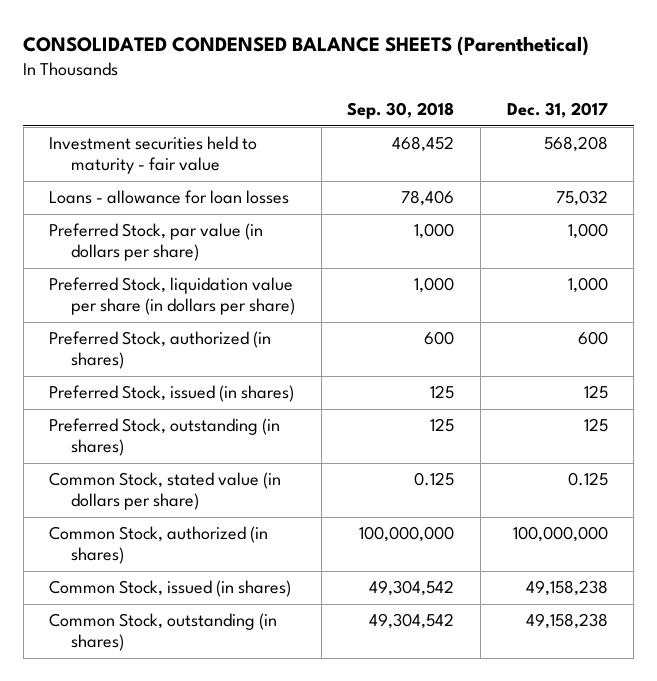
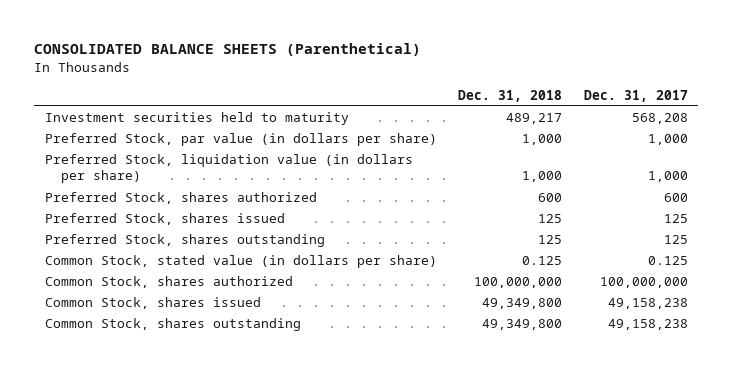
[23,35,590,56] CONSOLIDATED CONDENSED BALANCE SHEETS (Parenthetical) -> [34,43,422,57] CONSOLIDATED BALANCE SHEETS (Parenthetical)
[347,102,455,120] Sep. 30, 2018 -> none
none -> [458,89,563,102] Dec. 31, 2018
[49,190,290,205] Loans - allowance for loan losses -> none
[49,136,258,175] Investment securities held to maturity - fair value -> [45,112,350,126] Investment securities held to maturity
[49,277,295,316] Preferred Stock, liquidation value per share (in dollars per share) -> [45,154,414,184] Preferred Stock, liquidation value (in dollars per share)
[49,331,272,370] Preferred Stock, authorized (in shares) -> [45,192,318,205] Preferred Stock, shares authorized
[49,385,295,403] Preferred Stock, issued (in shares) -> [45,213,286,226] Preferred Stock, shares issued
[49,418,281,457] Preferred Stock, outstanding (in shares) -> [45,234,326,248] Preferred Stock, shares outstanding
[49,526,269,565] Common Stock, authorized (in shares) -> [45,276,294,289] Common Stock, shares authorized
[49,580,292,598] Common Stock, issued (in shares) -> [45,297,262,310] Common Stock, shares issued
[49,613,278,652] Common Stock, outstanding (in shares) -> [45,318,302,332] Common Stock, shares outstanding

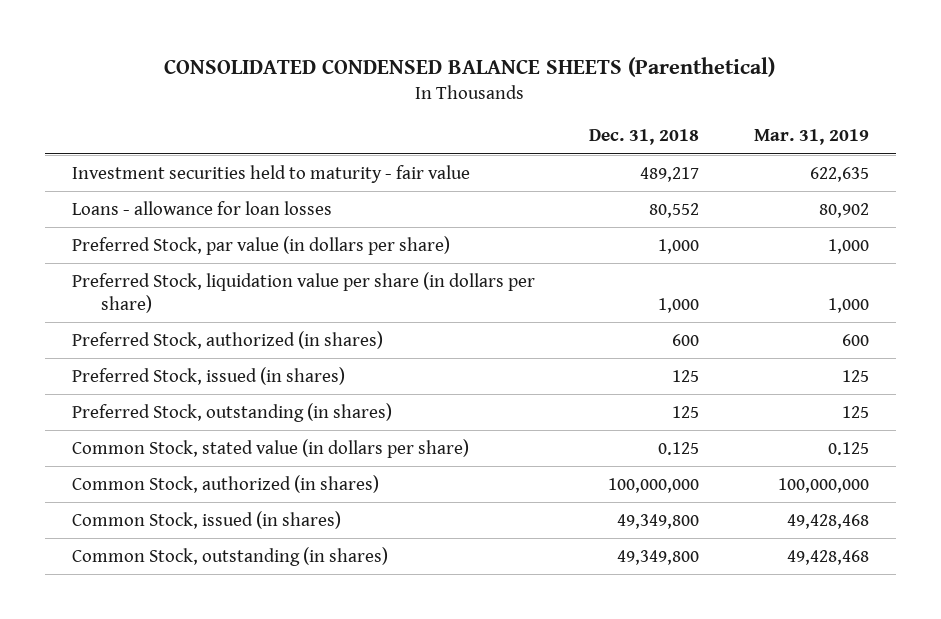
[34,43,422,57] CONSOLIDATED BALANCE SHEETS (Parenthetical) -> [164,56,776,77] CONSOLIDATED CONDENSED BALANCE SHEETS (Parenthetical)
[583,89,688,102] Dec. 31, 2017 -> none
none -> [753,129,869,146] Mar. 31, 2019
[45,112,350,126] Investment securities held to maturity -> [72,164,471,183] Investment securities held to maturity - fair value
none -> [72,200,333,215] Loans - allowance for loan losses
[45,154,414,184] Preferred Stock, liquidation value (in dollars per share) -> [72,271,536,313] Preferred Stock, liquidation value per share (in dollars per share)
[45,192,318,205] Preferred Stock, shares authorized -> [72,330,384,349] Preferred Stock, authorized (in shares)
[45,213,286,226] Preferred Stock, shares issued -> [72,366,346,385] Preferred Stock, issued (in shares)
[45,234,326,248] Preferred Stock, shares outstanding -> [72,402,393,422] Preferred Stock, outstanding (in shares)
[45,276,294,289] Common Stock, shares authorized -> [72,474,380,493] Common Stock, authorized (in shares)
[45,297,262,310] Common Stock, shares issued -> [72,510,342,529] Common Stock, issued (in shares)
[45,318,302,332] Common Stock, shares outstanding -> [72,546,389,566] Common Stock, outstanding (in shares)

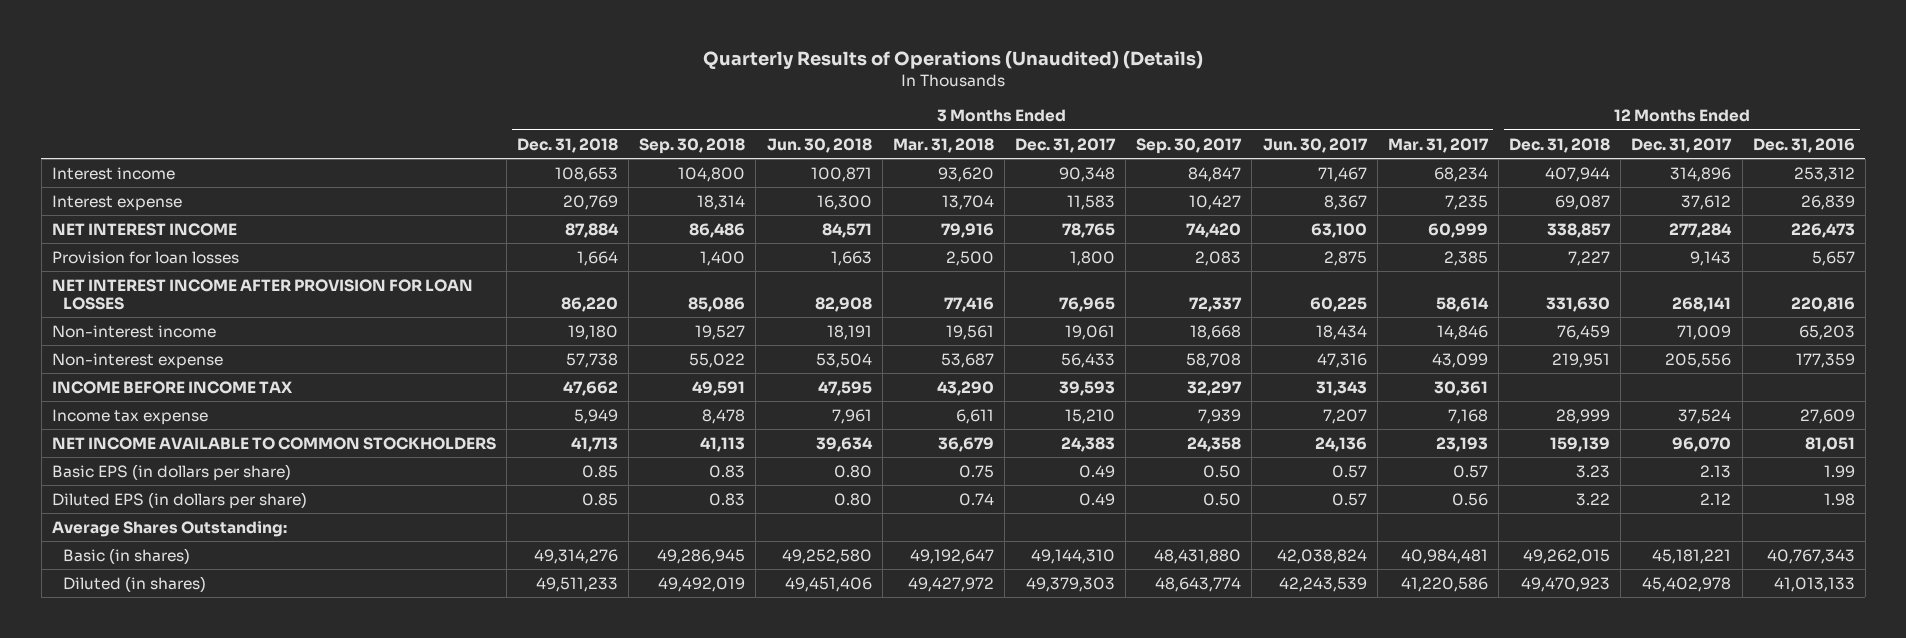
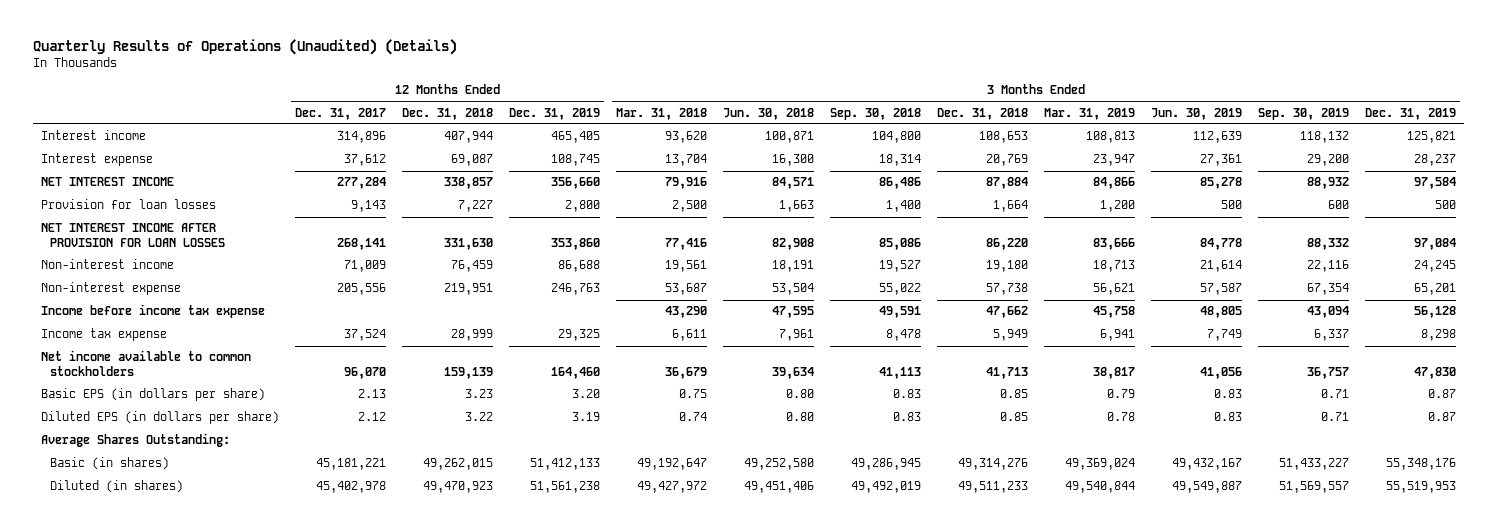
[1015,137,1117,153] Dec. 31, 2017 -> none
[1136,137,1243,154] Sep. 30, 2017 -> none
[1262,137,1368,153] Jun. 30, 2017 -> none
[1387,137,1489,153] Mar. 31, 2017 -> none
[1752,137,1855,153] Dec. 31, 2016 -> none
none -> [509,107,601,120] Dec. 31, 2019
none -> [1044,107,1136,120] Mar. 31, 2019
none -> [1151,107,1243,120] Jun. 30, 2019
none -> [1258,107,1350,120] Sep. 30, 2019
none -> [1364,107,1456,120] Dec. 31, 2019
[51,380,293,394] INCOME BEFORE INCOME TAX -> [41,304,266,319] Income before income tax expense
[51,436,496,450] NET INCOME AVAILABLE TO COMMON STOCKHOLDERS -> [41,350,252,377] Net income available to common stockholders

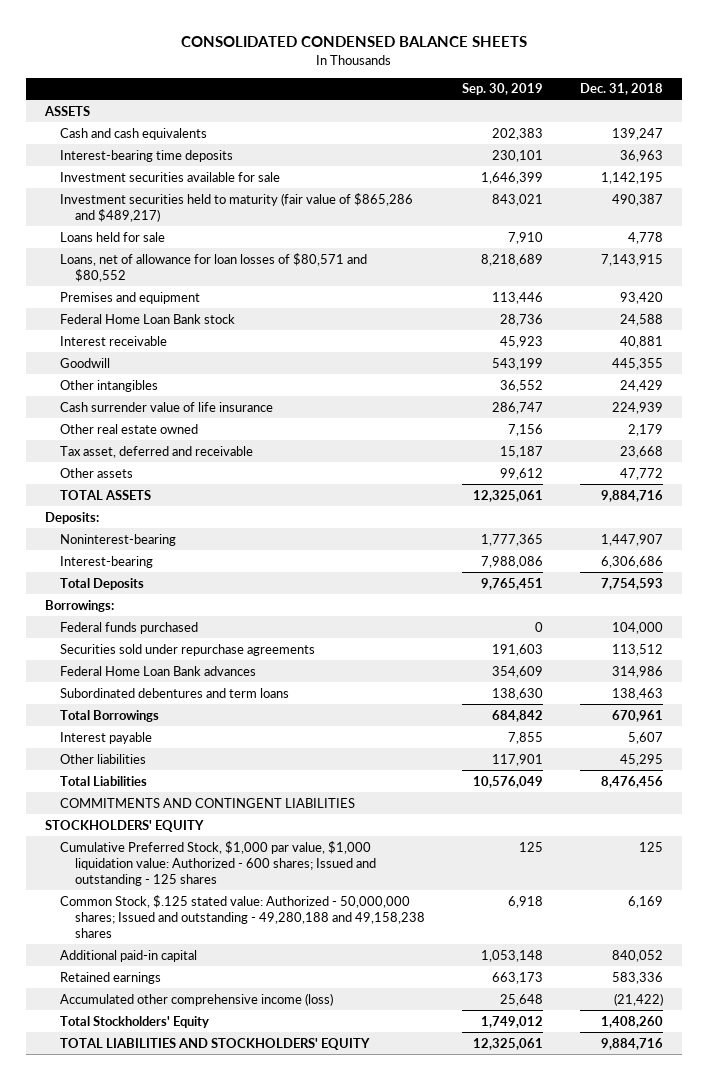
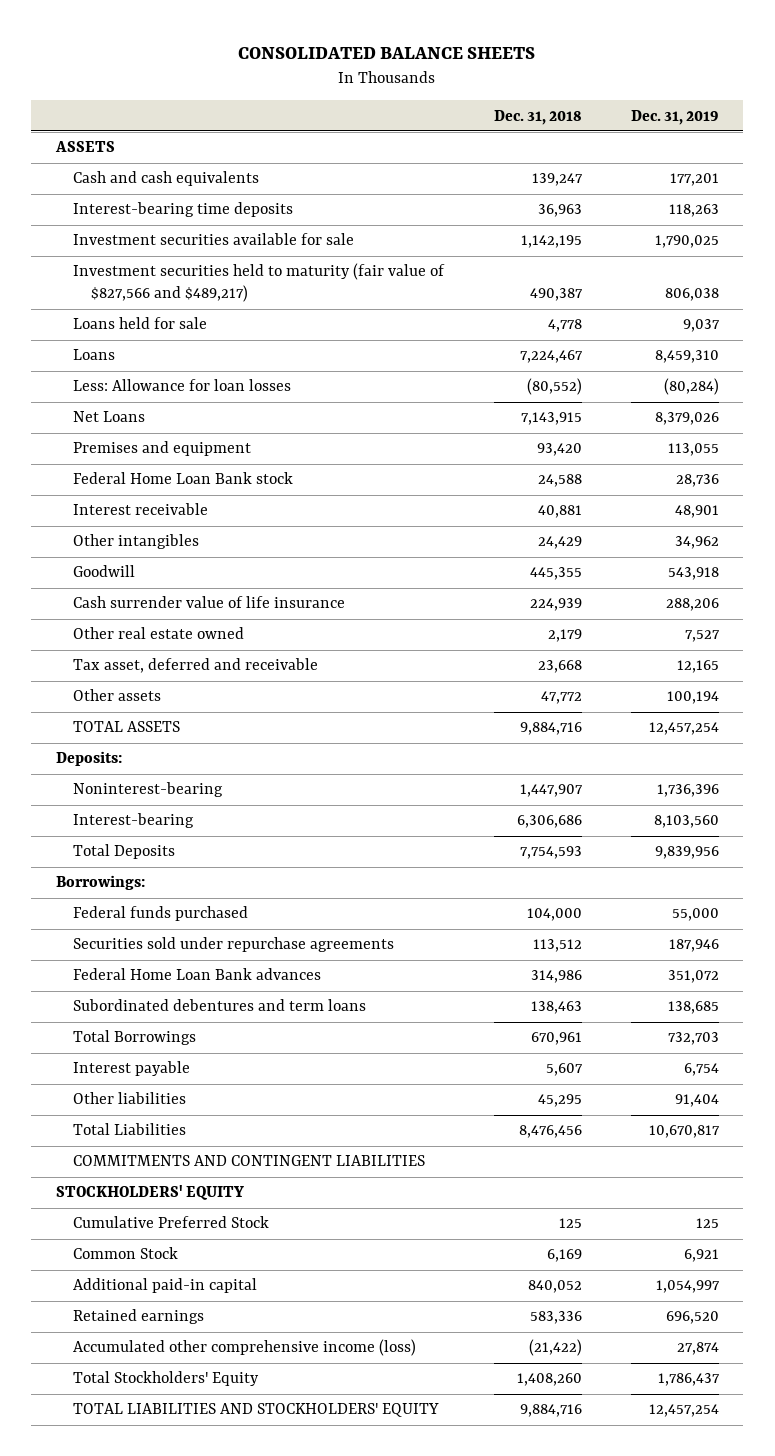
[181,35,528,47] CONSOLIDATED CONDENSED BALANCE SHEETS -> [238,46,536,59] CONSOLIDATED BALANCE SHEETS
[462,83,544,96] Sep. 30, 2019 -> none
none -> [630,109,719,125] Dec. 31, 2019
[60,192,414,222] Investment securities held to maturity (fair value of $865,286 and $489,217) -> [73,263,446,303] Investment securities held to maturity (fair value of $827,566 and $489,217)
none -> [73,349,116,361] Loans
none -> [73,379,292,392] Less: Allowance for loan losses
[60,252,368,282] Loans, net of allowance for loan losses of $80,571 and $80,552 -> [73,411,146,423] Net Loans
[60,357,111,368] Goodwill -> [73,565,136,578] Goodwill
[60,840,377,886] Cumulative Preferred Stock, $1,000 par value, $1,000 liquidation value: Authorized - 600 shares; Issued and outstanding - 125 shares -> [73,1216,270,1229] Cumulative Preferred Stock
[60,894,426,938] Common Stock, $.125 stated value: Authorized - 50,000,000 shares; Issued and outstanding - 49,280,188 and 49,158,238 shares -> [73,1247,179,1260] Common Stock

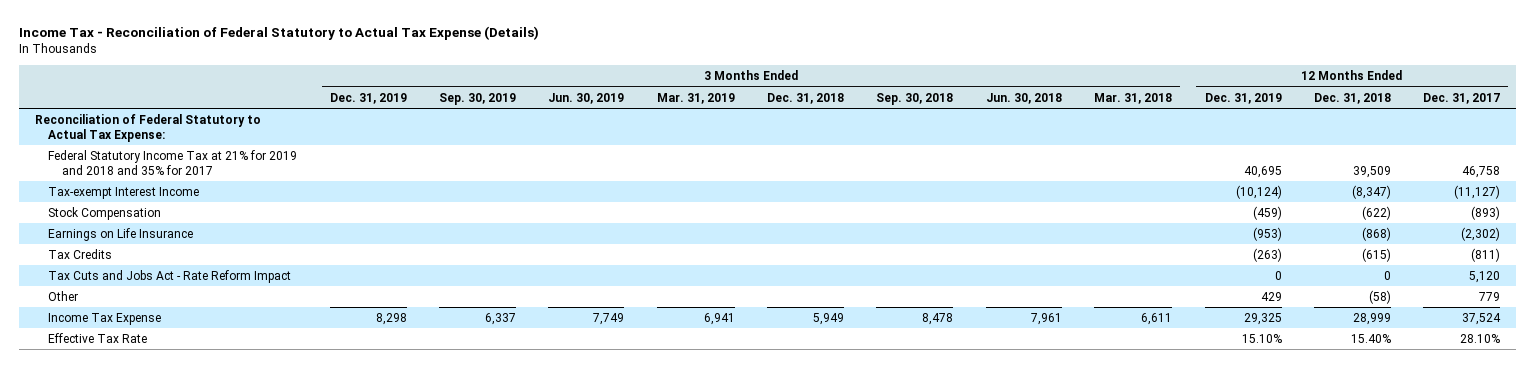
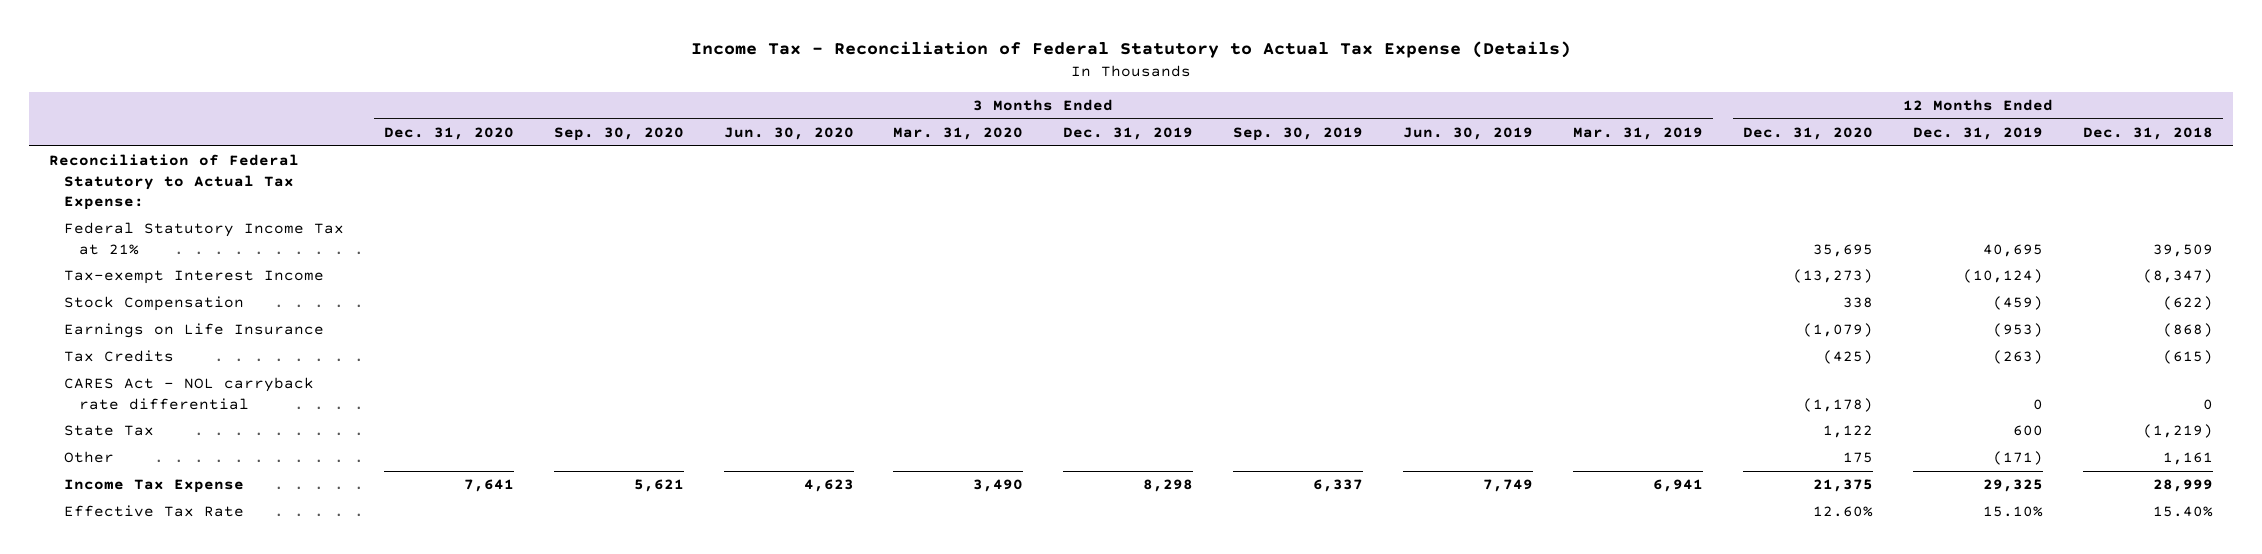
[767,92,845,104] Dec. 31, 2018 -> none
[876,92,954,105] Sep. 30, 2018 -> none
[985,92,1062,104] Jun. 30, 2018 -> none
[1094,92,1173,104] Mar. 31, 2018 -> none
[1423,92,1501,104] Dec. 31, 2017 -> none
none -> [383,127,514,141] Dec. 31, 2020
none -> [553,127,684,142] Sep. 30, 2020
none -> [723,127,854,141] Jun. 30, 2020
none -> [893,127,1024,141] Mar. 31, 2020
none -> [1743,127,1874,141] Dec. 31, 2020
[48,149,298,175] Federal Statutory Income Tax at 21% for 2019 and 2018 and 35% for 2017 -> [63,222,344,255] Federal Statutory Income Tax at 21%
[48,269,292,283] Tax Cuts and Jobs Act - Rate Reform Impact -> none
none -> [63,377,314,410] CARES Act - NOL carryback rate differential
none -> [63,425,154,437] State Tax
[1260,291,1282,301] 429 -> [1993,451,2044,466] (171)
[1368,289,1391,304] (58) -> [2162,452,2213,466] 1,161

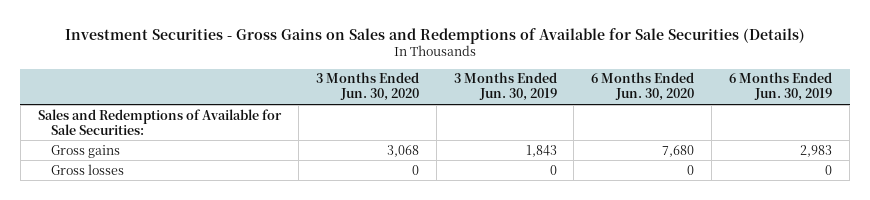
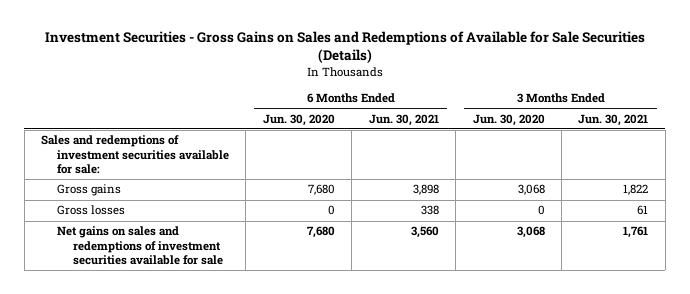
[453,72,557,102] 3 Months Ended Jun. 30, 2019 -> none
[729,72,833,102] 6 Months Ended Jun. 30, 2019 -> none
none -> [368,113,439,126] Jun. 30, 2021
none -> [578,113,649,126] Jun. 30, 2021
[37,108,282,135] Sales and Redemptions of Available for Sale Securities: -> [41,135,230,174] Sales and redemptions of investment securities available for sale:
none -> [57,226,224,265] Net gains on sales and redemptions of investment securities available for sale

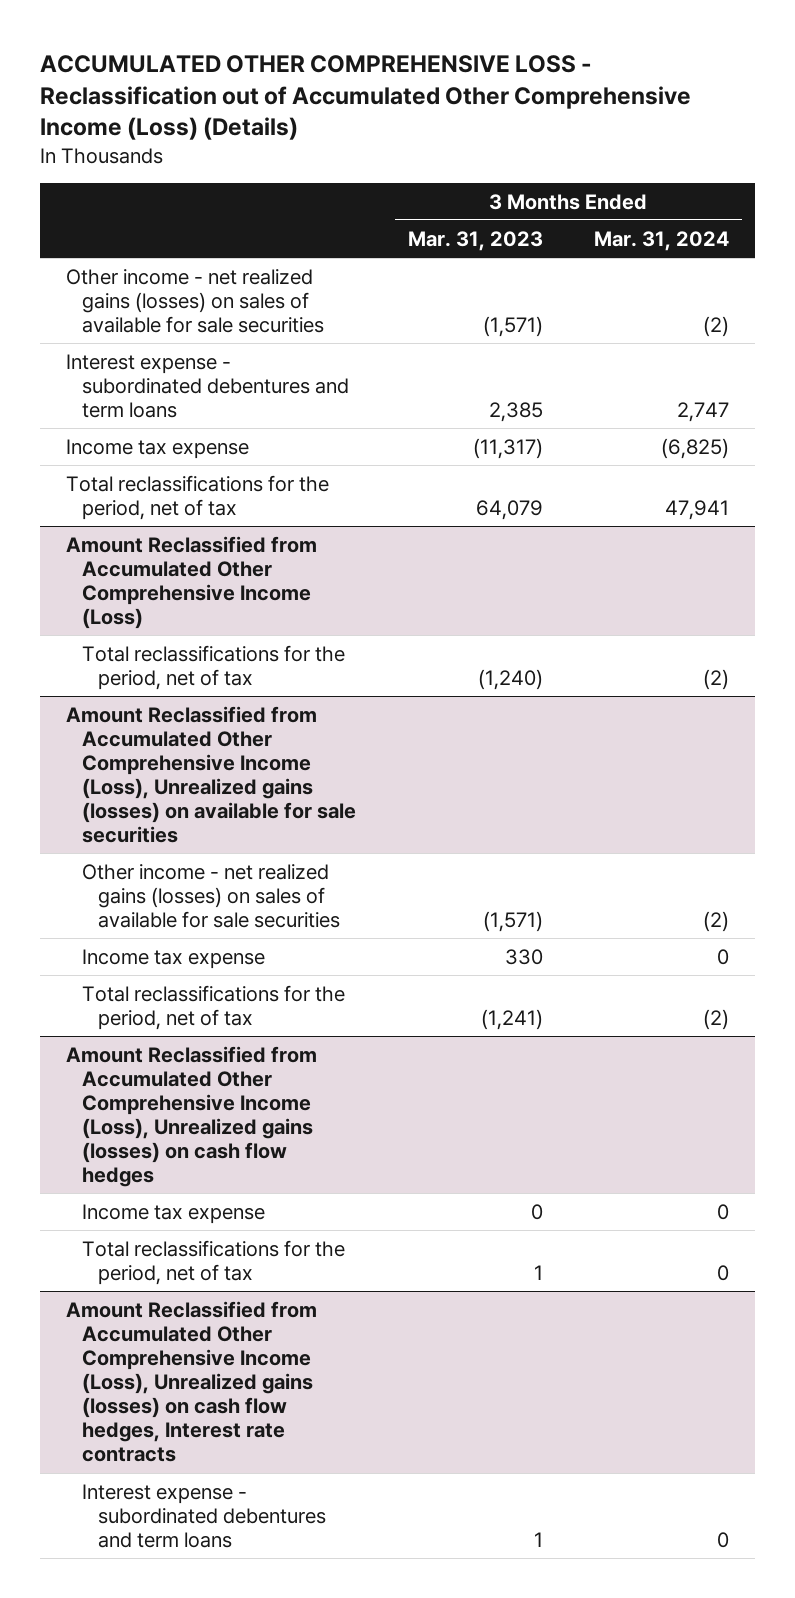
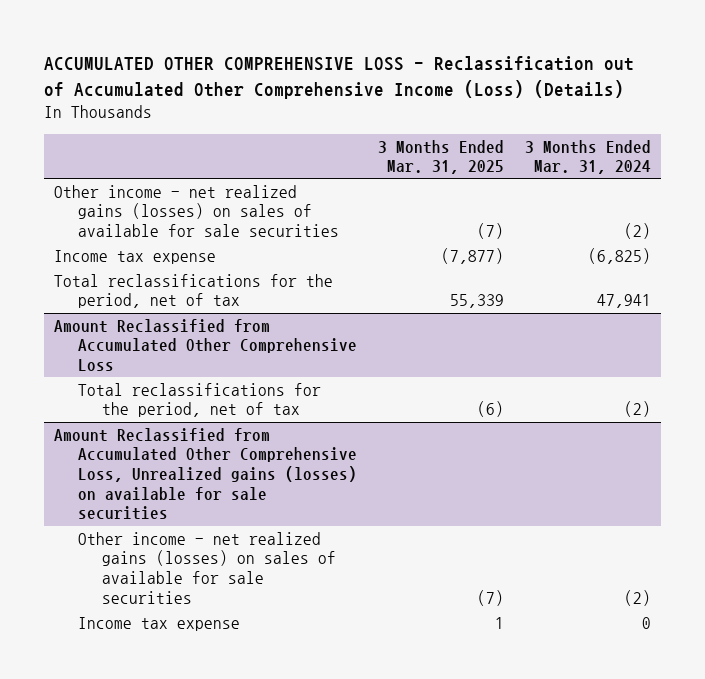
[407,230,543,251] Mar. 31, 2023 -> none
none -> [378,139,505,175] 3 Months Ended Mar. 31, 2025
[66,353,350,418] Interest expense - subordinated debentures and term loans -> none
[66,535,318,629] Amount Reclassified from Accumulated Other Comprehensive Income (Loss) -> [54,318,358,372] Amount Reclassified from Accumulated Other Comprehensive Loss
[66,705,357,844] Amount Reclassified from Accumulated Other Comprehensive Income (Loss), Unrealized gains (losses) on available for sale securities -> [54,427,358,521] Amount Reclassified from Accumulated Other Comprehensive Loss, Unrealized gains (losses) on available for sale securities
[82,984,346,1030] Total reclassifications for the period, net of tax -> none
[66,1045,318,1188] Amount Reclassified from Accumulated Other Comprehensive Income (Loss), Unrealized gains (losses) on cash flow hedges -> none
[82,1203,266,1224] Income tax expense -> none
[82,1239,346,1285] Total reclassifications for the period, net of tax -> none
[66,1300,318,1463] Amount Reclassified from Accumulated Other Comprehensive Income (Loss), Unrealized gains (losses) on cash flow hedges, Interest rate contracts -> none
[82,1483,327,1548] Interest expense - subordinated debentures and term loans -> none

